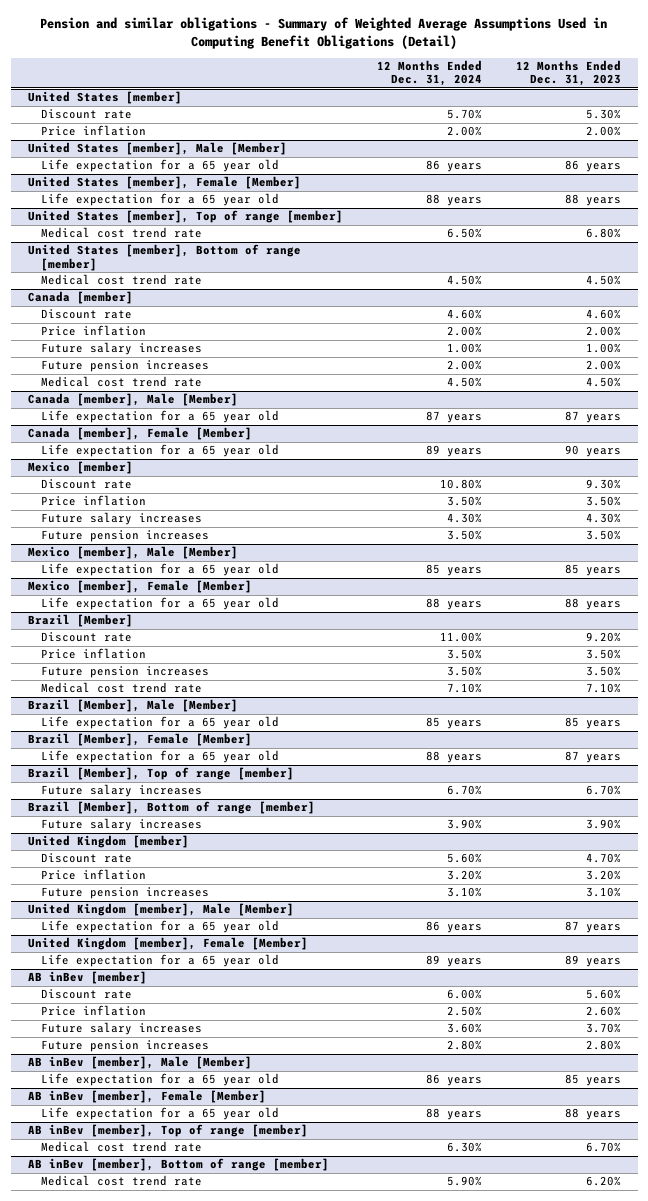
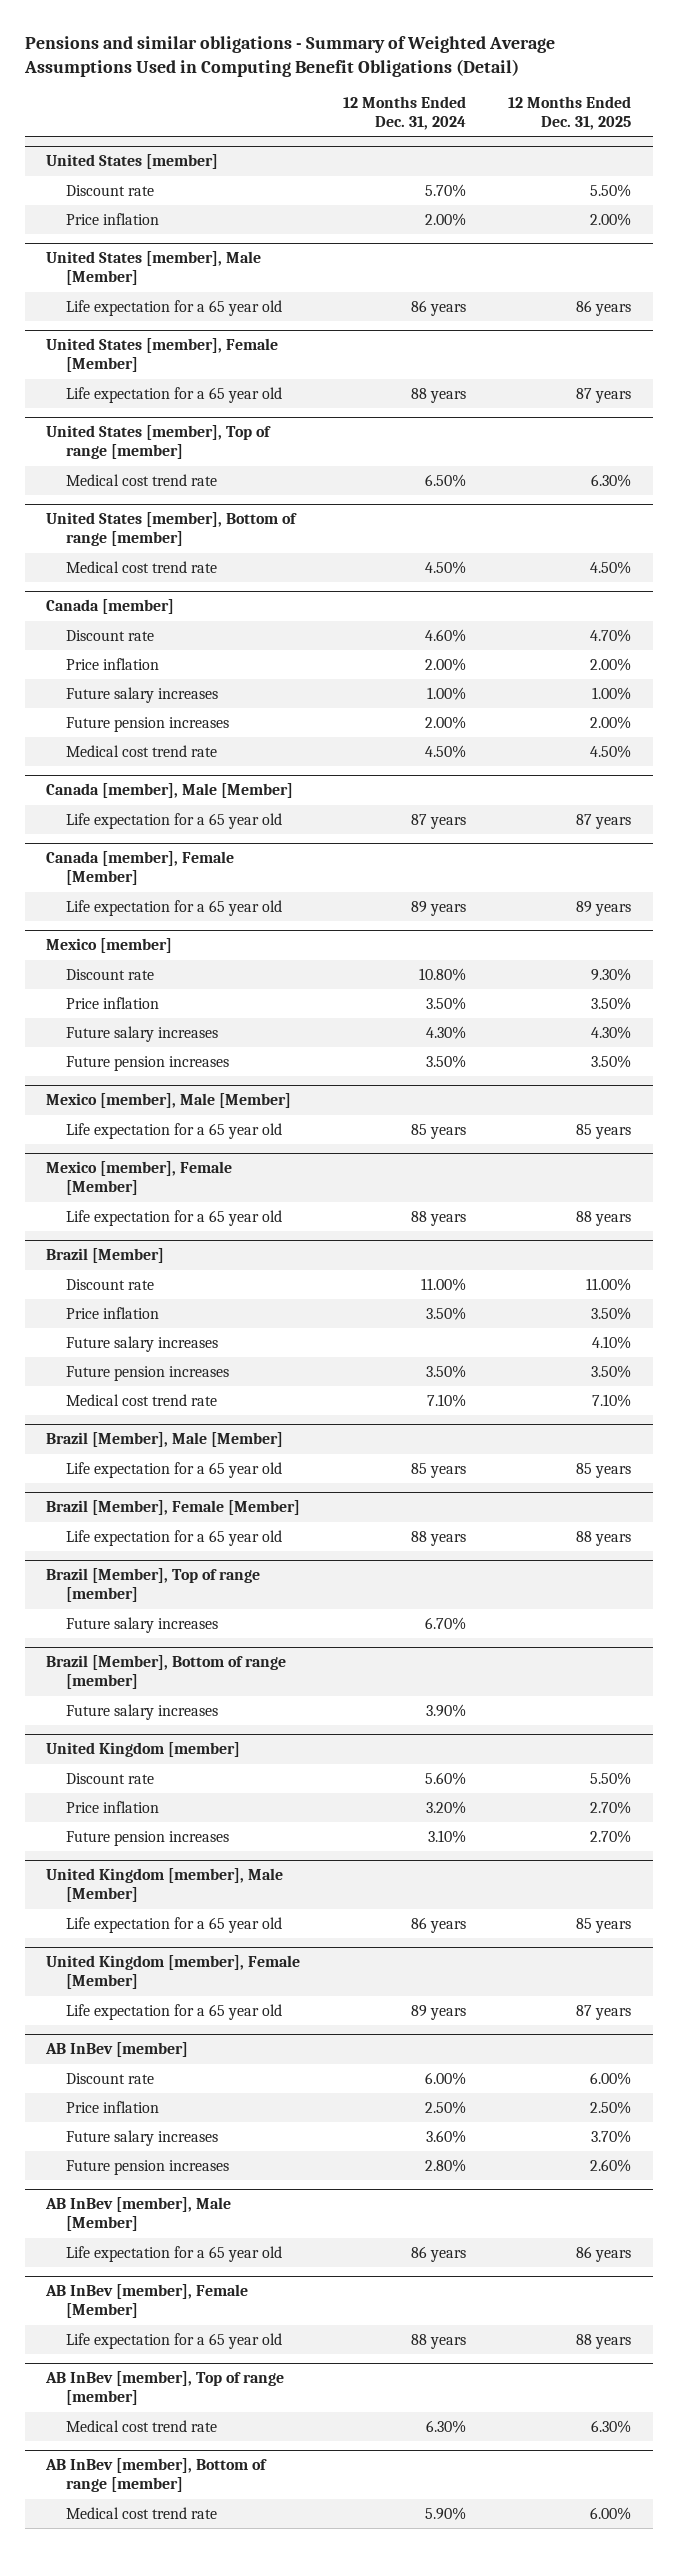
[40,17,608,50] Pension and similar obligations - Summary of Weighted Average Assumptions Used in Computing Benefit Obligations (Detail) -> [23,35,555,77] Pensions and similar obligations - Summary of Weighted Average Assumptions Used in Computing Benefit Obligations (Detail)
[515,59,621,87] 12 Months Ended Dec. 31, 2023 -> none
none -> [508,95,632,130] 12 Months Ended Dec. 31, 2025
none -> [65,1335,218,1352] Future salary increases
[27,971,147,985] AB inBev [member] -> [44,2042,188,2058] AB InBev [member]
[27,1056,252,1070] AB inBev [member], Male [Member] -> [44,2197,231,2232] AB InBev [member], Male [Member]
[27,1090,266,1104] AB inBev [member], Female [Member] -> [44,2284,248,2319] AB InBev [member], Female [Member]
[27,1124,308,1138] AB inBev [member], Top of range [member] -> [44,2371,284,2406] AB InBev [member], Top of range [member]
[27,1158,329,1172] AB inBev [member], Bottom of range [member] -> [44,2458,267,2493] AB InBev [member], Bottom of range [member]

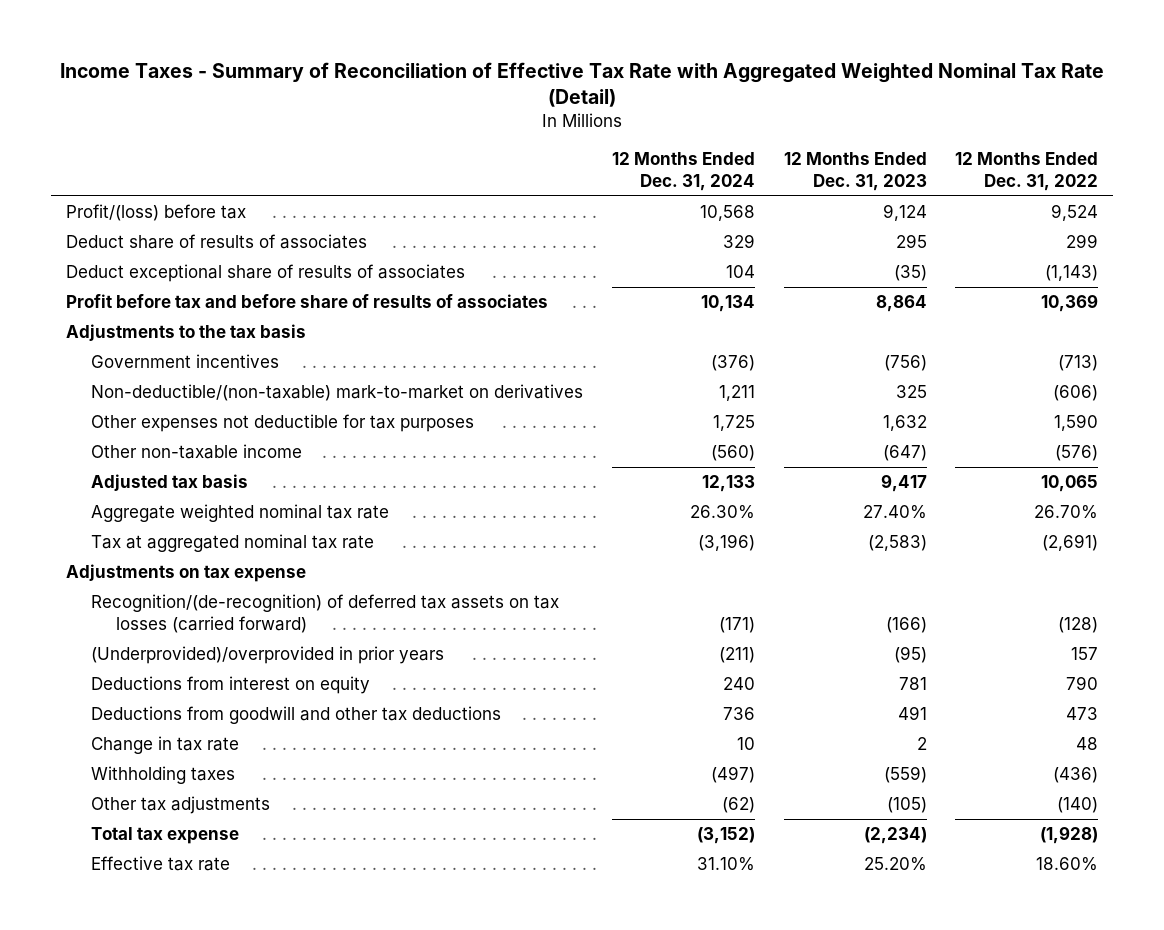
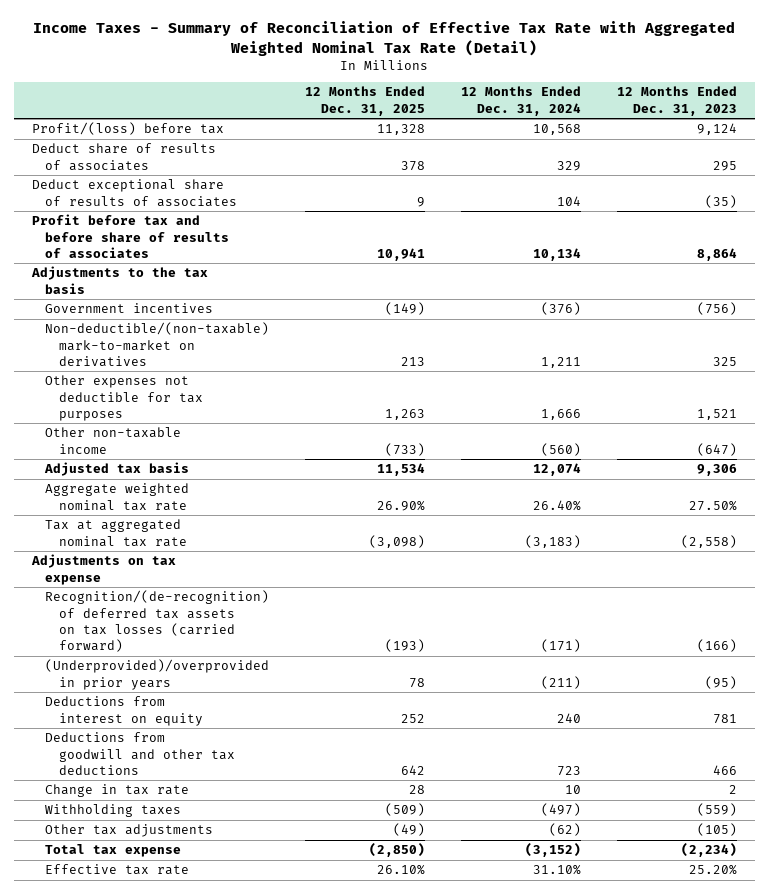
[955,151,1099,191] 12 Months Ended Dec. 31, 2022 -> none
none -> [305,86,426,116] 12 Months Ended Dec. 31, 2025
[712,415,755,432] 1,725 -> [540,408,581,420] 1,666
[882,415,927,432] 1,632 -> [696,408,737,420] 1,521
[701,475,755,493] 12,133 -> [532,463,581,477] 12,074
[880,474,927,493] 9,417 -> [696,464,737,477] 9,306
[689,505,755,520] 26.30% -> [532,499,581,511] 26.40%
[862,505,927,520] 27.40% -> [688,499,737,511] 27.50%
[697,534,755,552] (3,196) -> [524,534,581,548] (3,183)
[867,535,927,552] (2,583) -> [680,534,737,548] (2,558)
[722,707,755,721] 736 -> [556,765,581,776] 723
[897,706,927,721] 491 -> [712,764,737,775] 466

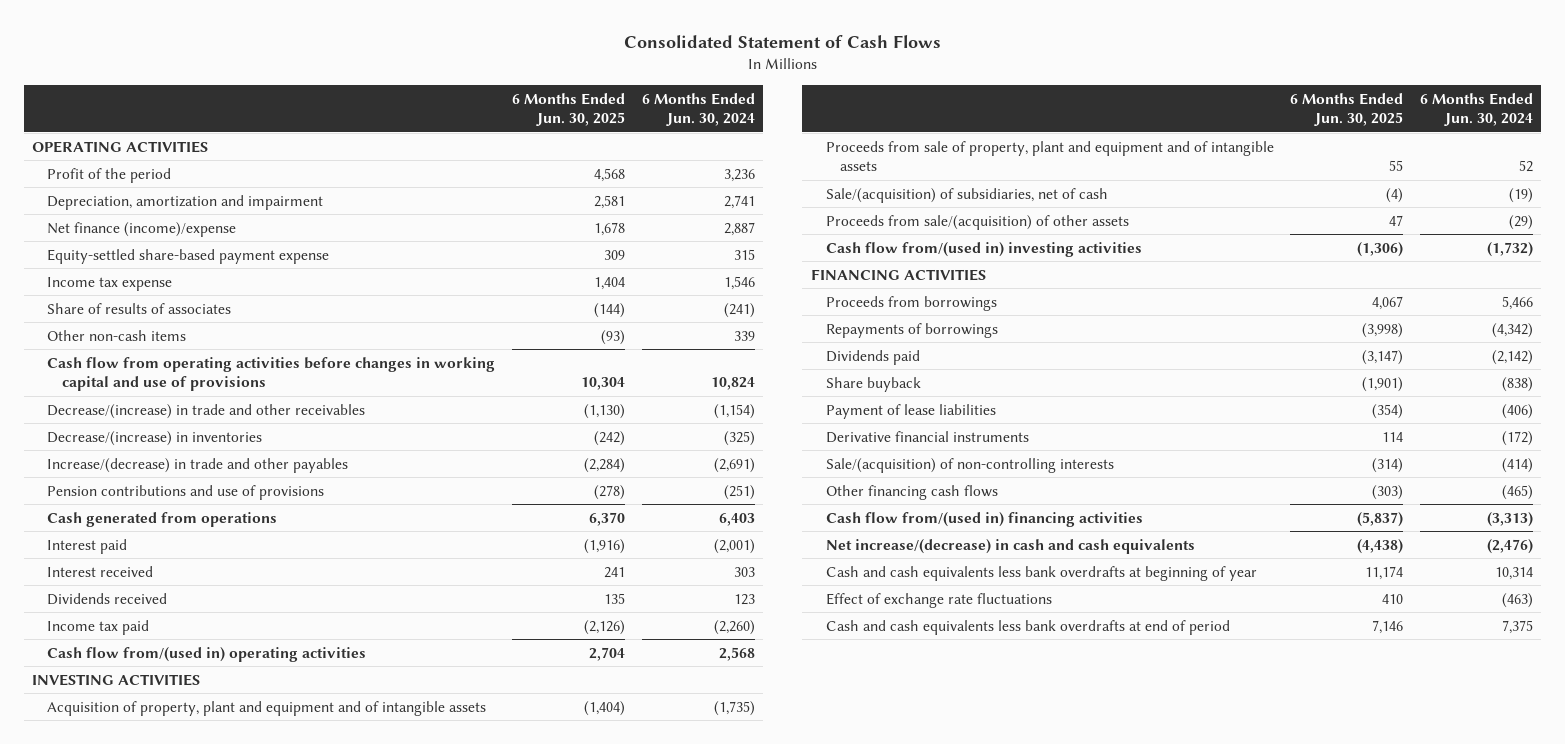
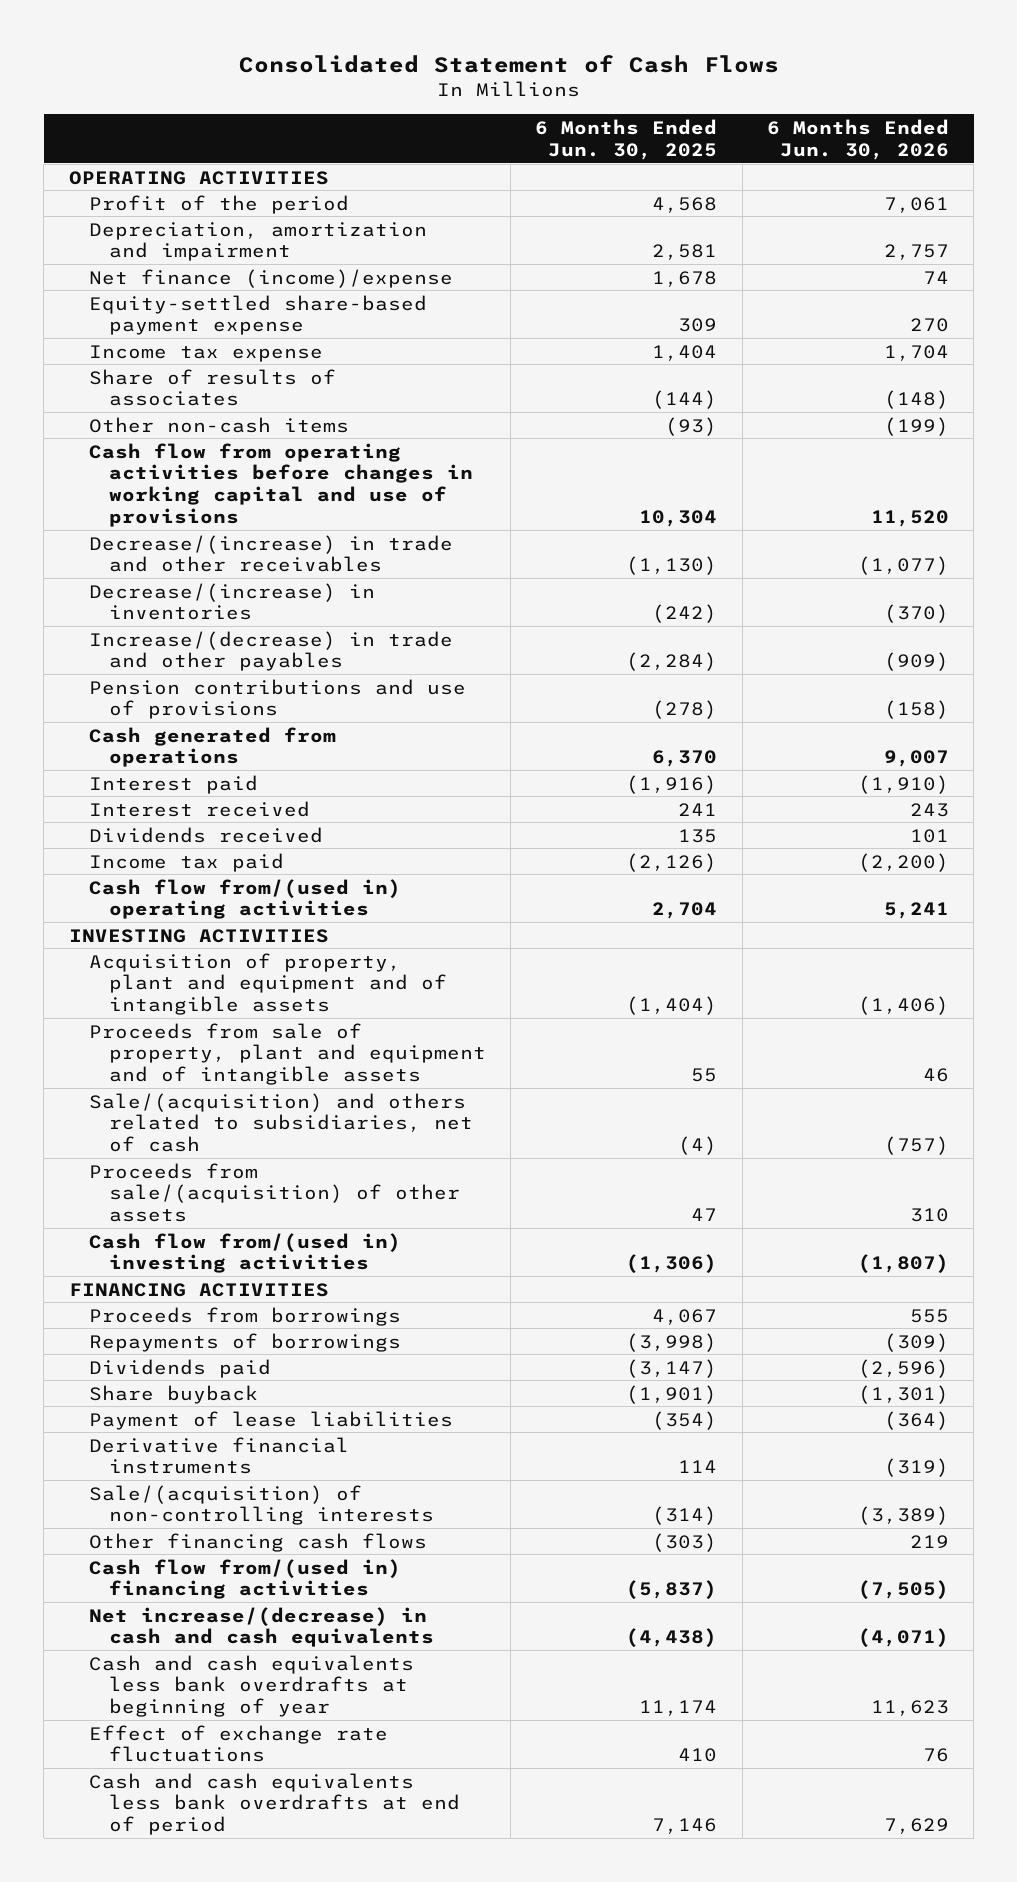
[641,92,755,127] 6 Months Ended Jun. 30, 2024 -> none
none -> [766,118,949,160] 6 Months Ended Jun. 30, 2026
[825,187,1108,203] Sale/(acquisition) of subsidiaries, net of cash -> [88,1092,473,1152] Sale/(acquisition) and others related to subsidiaries, net of cash

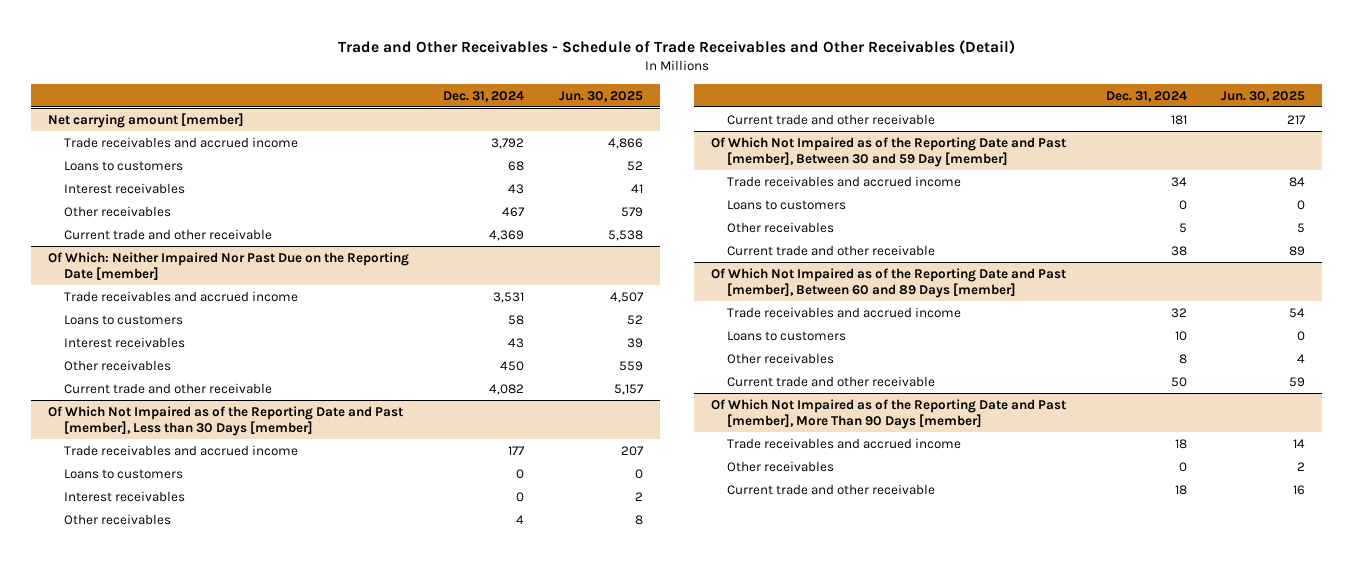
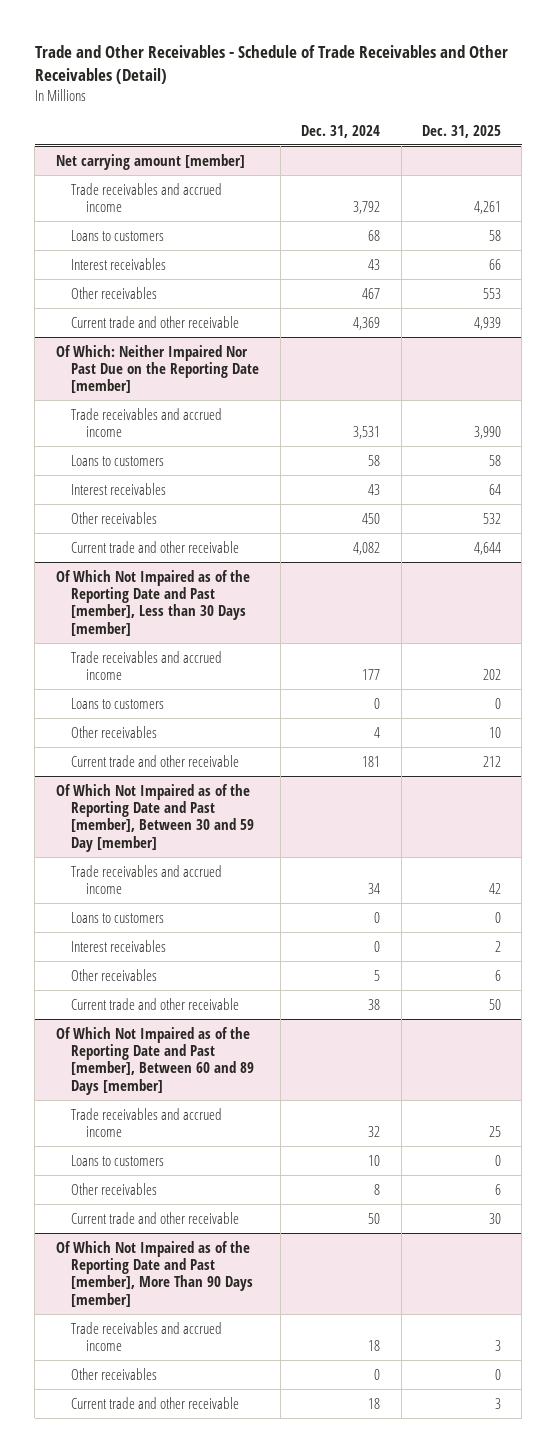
[558,90,643,102] Jun. 30, 2025 -> none
none -> [421,124,501,138] Dec. 31, 2025
[64,490,186,502] Interest receivables -> none
none -> [71,939,167,952] Interest receivables

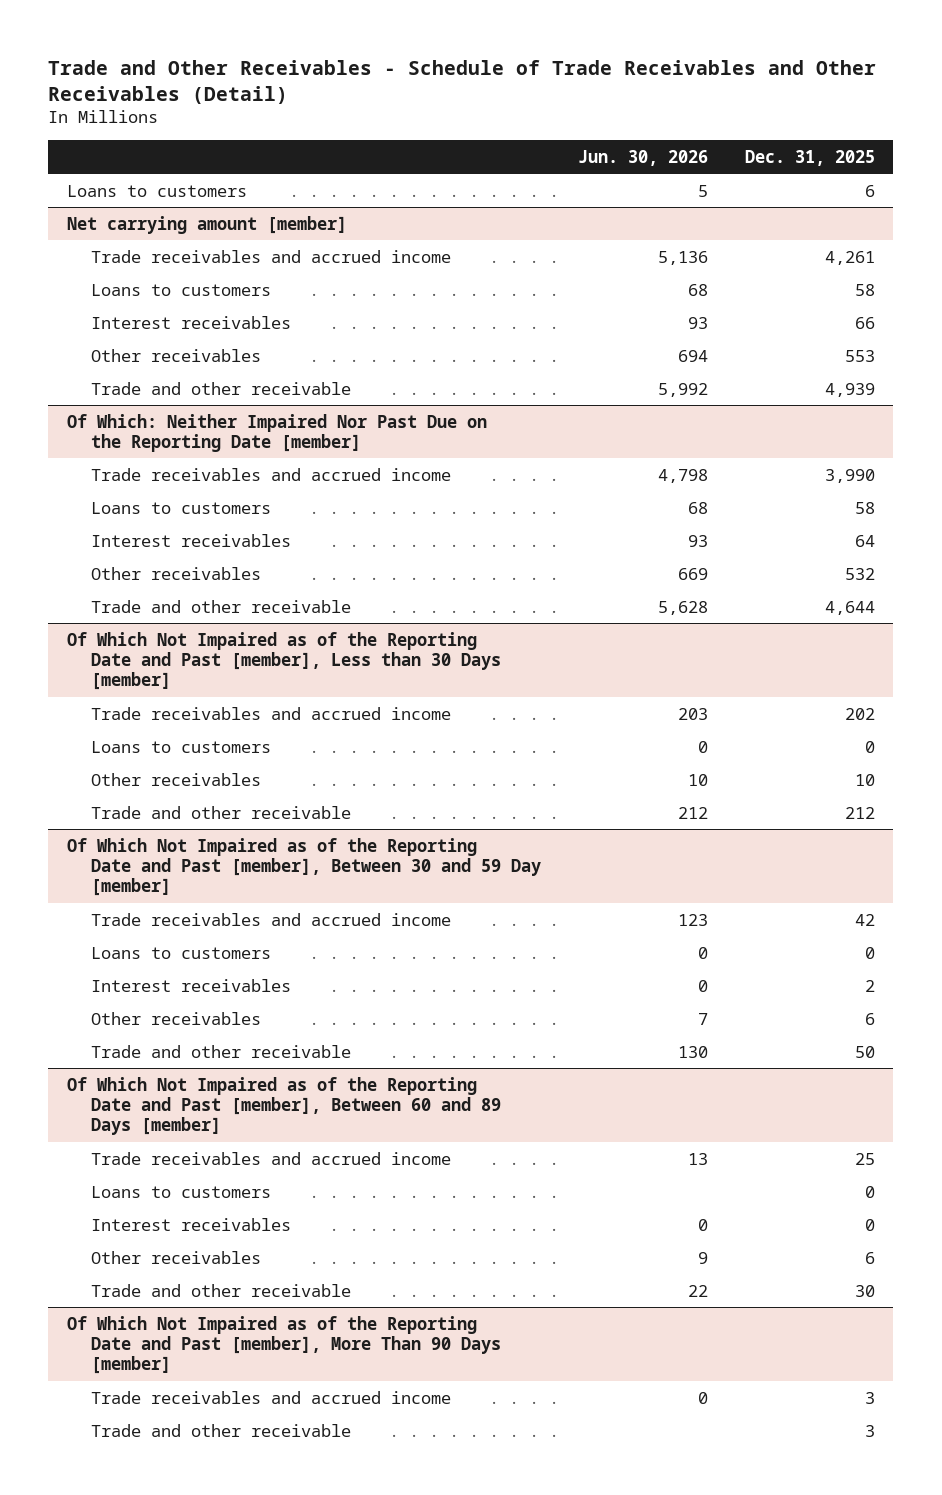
[301,124,381,138] Dec. 31, 2024 -> none
none -> [577,149,708,166] Jun. 30, 2026
none -> [66,184,247,197] Loans to customers
[71,315,240,328] Current trade and other receivable -> [90,381,351,395] Trade and other receivable
[71,540,240,553] Current trade and other receivable -> [90,599,351,613] Trade and other receivable
[71,754,240,767] Current trade and other receivable -> [90,805,351,819] Trade and other receivable
[71,997,240,1010] Current trade and other receivable -> [90,1044,351,1058] Trade and other receivable
none -> [90,1217,291,1231] Interest receivables
[71,1211,240,1224] Current trade and other receivable -> [90,1283,351,1297] Trade and other receivable
[71,1367,158,1380] Other receivables -> none
[71,1396,240,1409] Current trade and other receivable -> [90,1423,351,1437] Trade and other receivable

